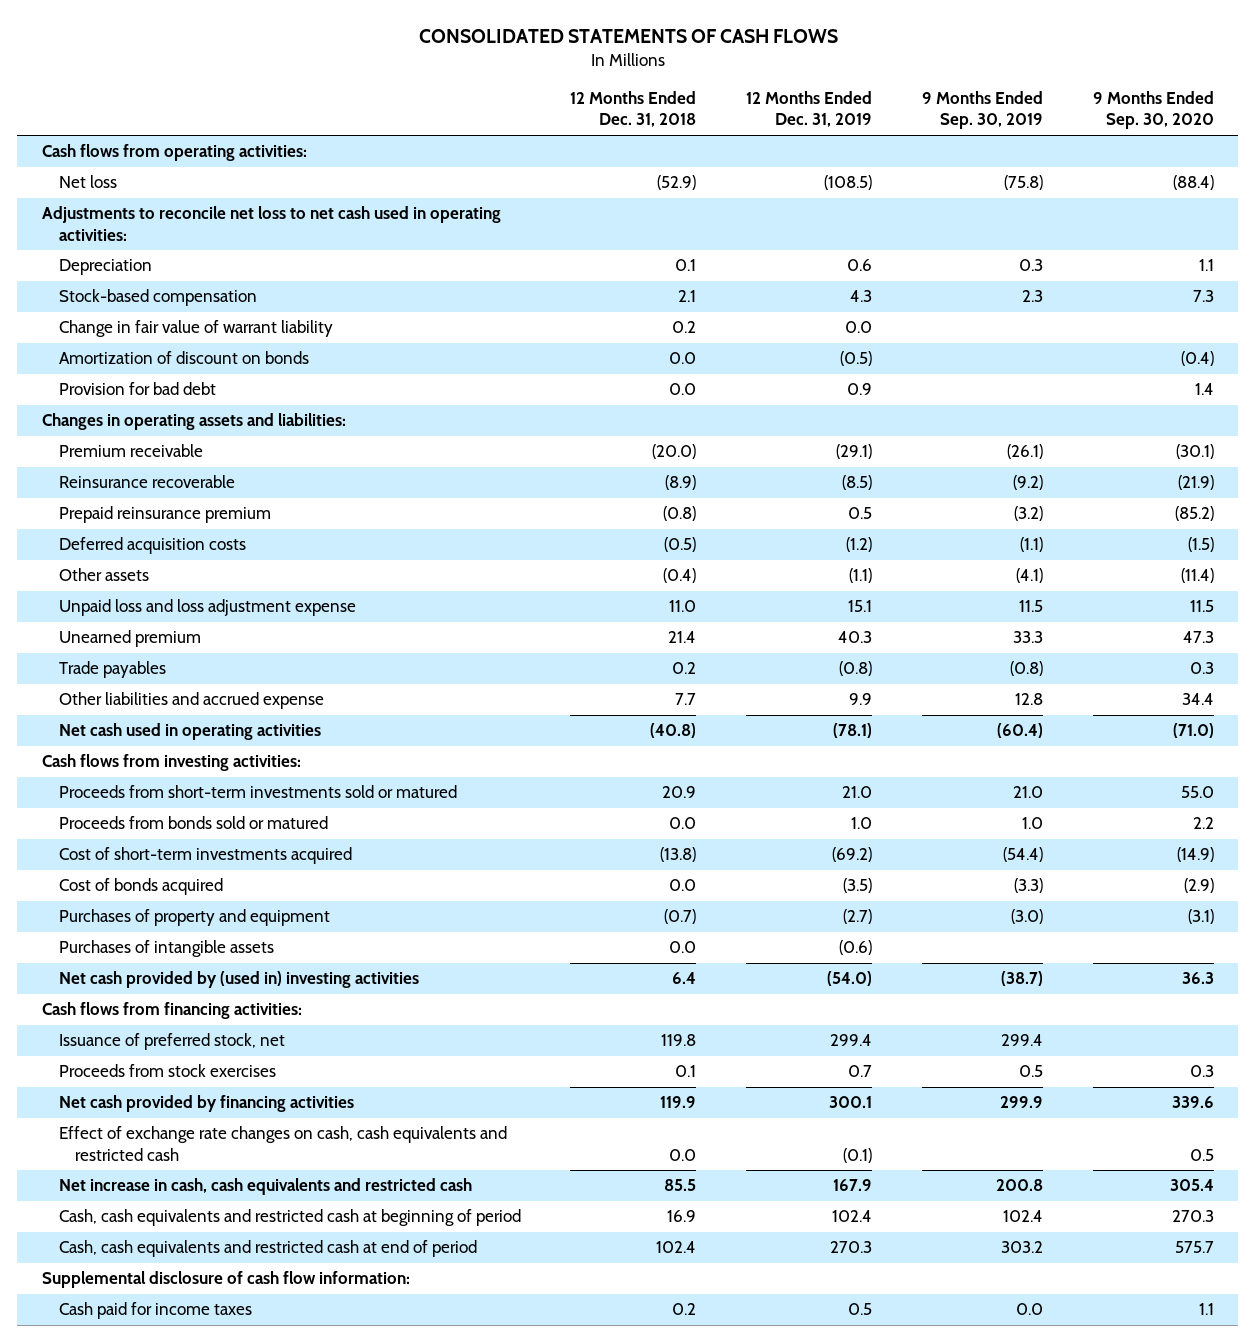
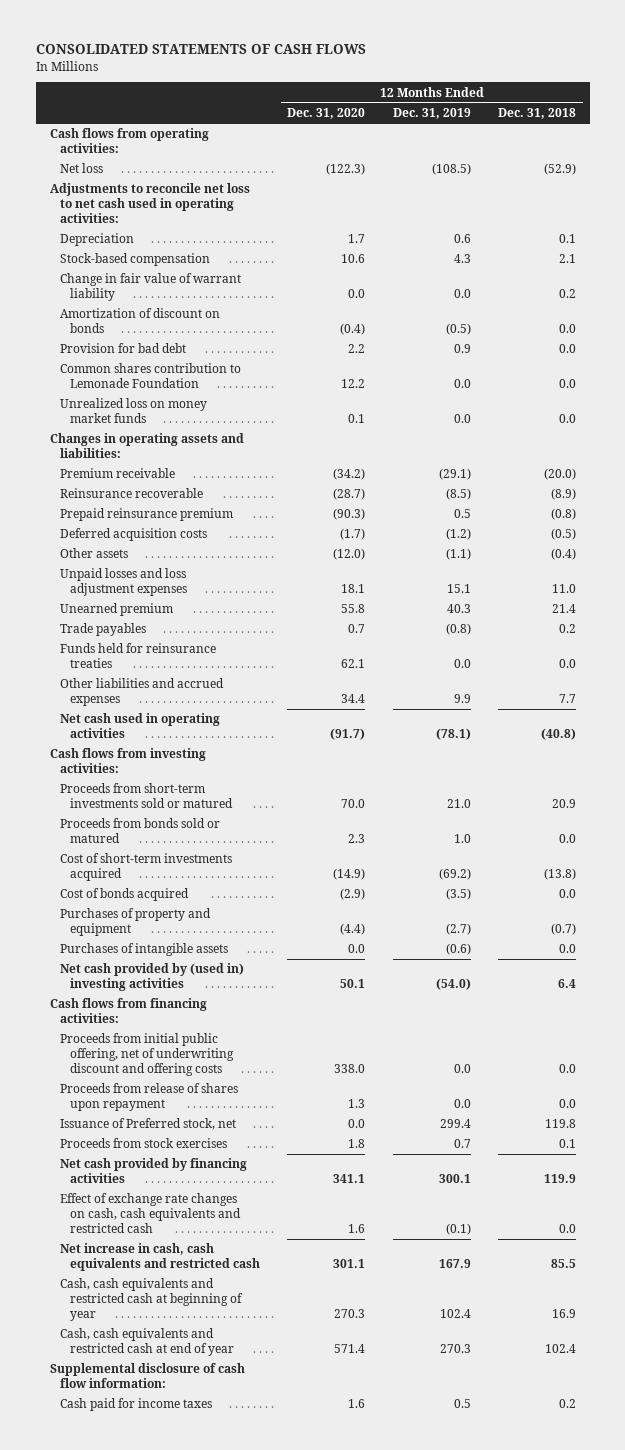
[921,91,1043,130] 9 Months Ended Sep. 30, 2019 -> none
[1092,91,1214,130] 9 Months Ended Sep. 30, 2020 -> none
none -> [287,108,366,120] Dec. 31, 2020
none -> [59,363,241,389] Common shares contribution to Lemonade Foundation
none -> [59,398,207,424] Unrealized loss on money market funds
[58,599,356,617] Unpaid loss and loss adjustment expense -> [59,568,188,597] Unpaid losses and loss adjustment expenses
none -> [59,643,216,669] Funds held for reinsurance treaties
[58,692,324,710] Other liabilities and accrued expense -> [59,678,224,707] Other liabilities and accrued expenses
none -> [59,1033,235,1076] Proceeds from initial public offering, net of underwriting discount and offering costs
none -> [59,1083,238,1112] Proceeds from release of shares upon repayment
[58,1033,285,1051] Issuance of preferred stock, net -> [59,1118,236,1131] Issuance of Preferred stock, net
[58,1209,521,1227] Cash, cash equivalents and restricted cash at beginning of period -> [59,1278,244,1321] Cash, cash equivalents and restricted cash at beginning of year
[58,1240,477,1258] Cash, cash equivalents and restricted cash at end of period -> [59,1328,235,1357] Cash, cash equivalents and restricted cash at end of year

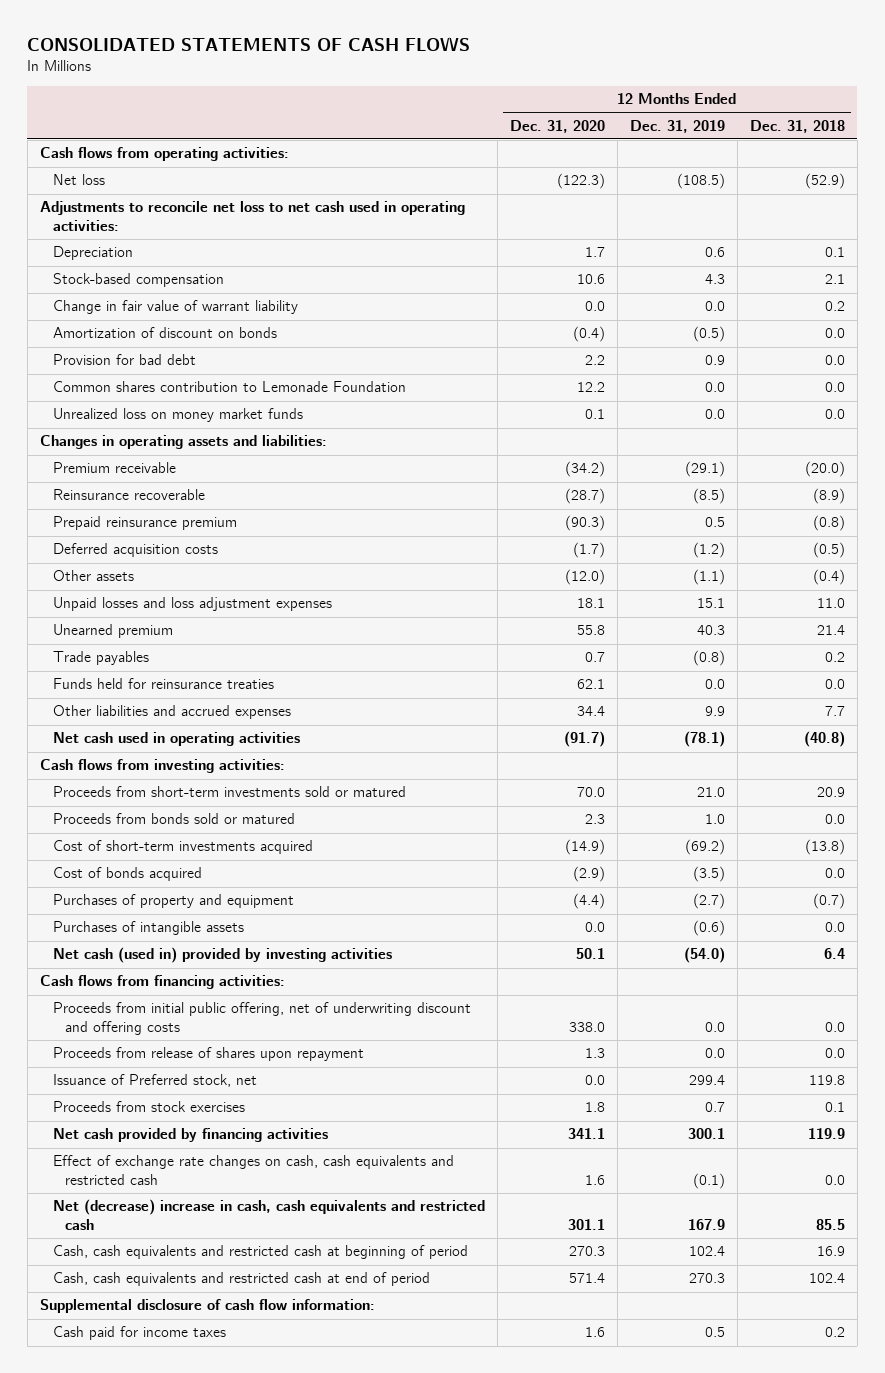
[59,963,244,992] Net cash provided by (used in) investing activities -> [52,947,392,964] Net cash (used in) provided by investing activities
[59,1243,261,1272] Net increase in cash, cash equivalents and restricted cash -> [52,1199,485,1230] Net (decrease) increase in cash, cash equivalents and restricted cash
[59,1278,244,1321] Cash, cash equivalents and restricted cash at beginning of year -> [52,1245,468,1260] Cash, cash equivalents and restricted cash at beginning of period
[59,1328,235,1357] Cash, cash equivalents and restricted cash at end of year -> [52,1272,430,1287] Cash, cash equivalents and restricted cash at end of period

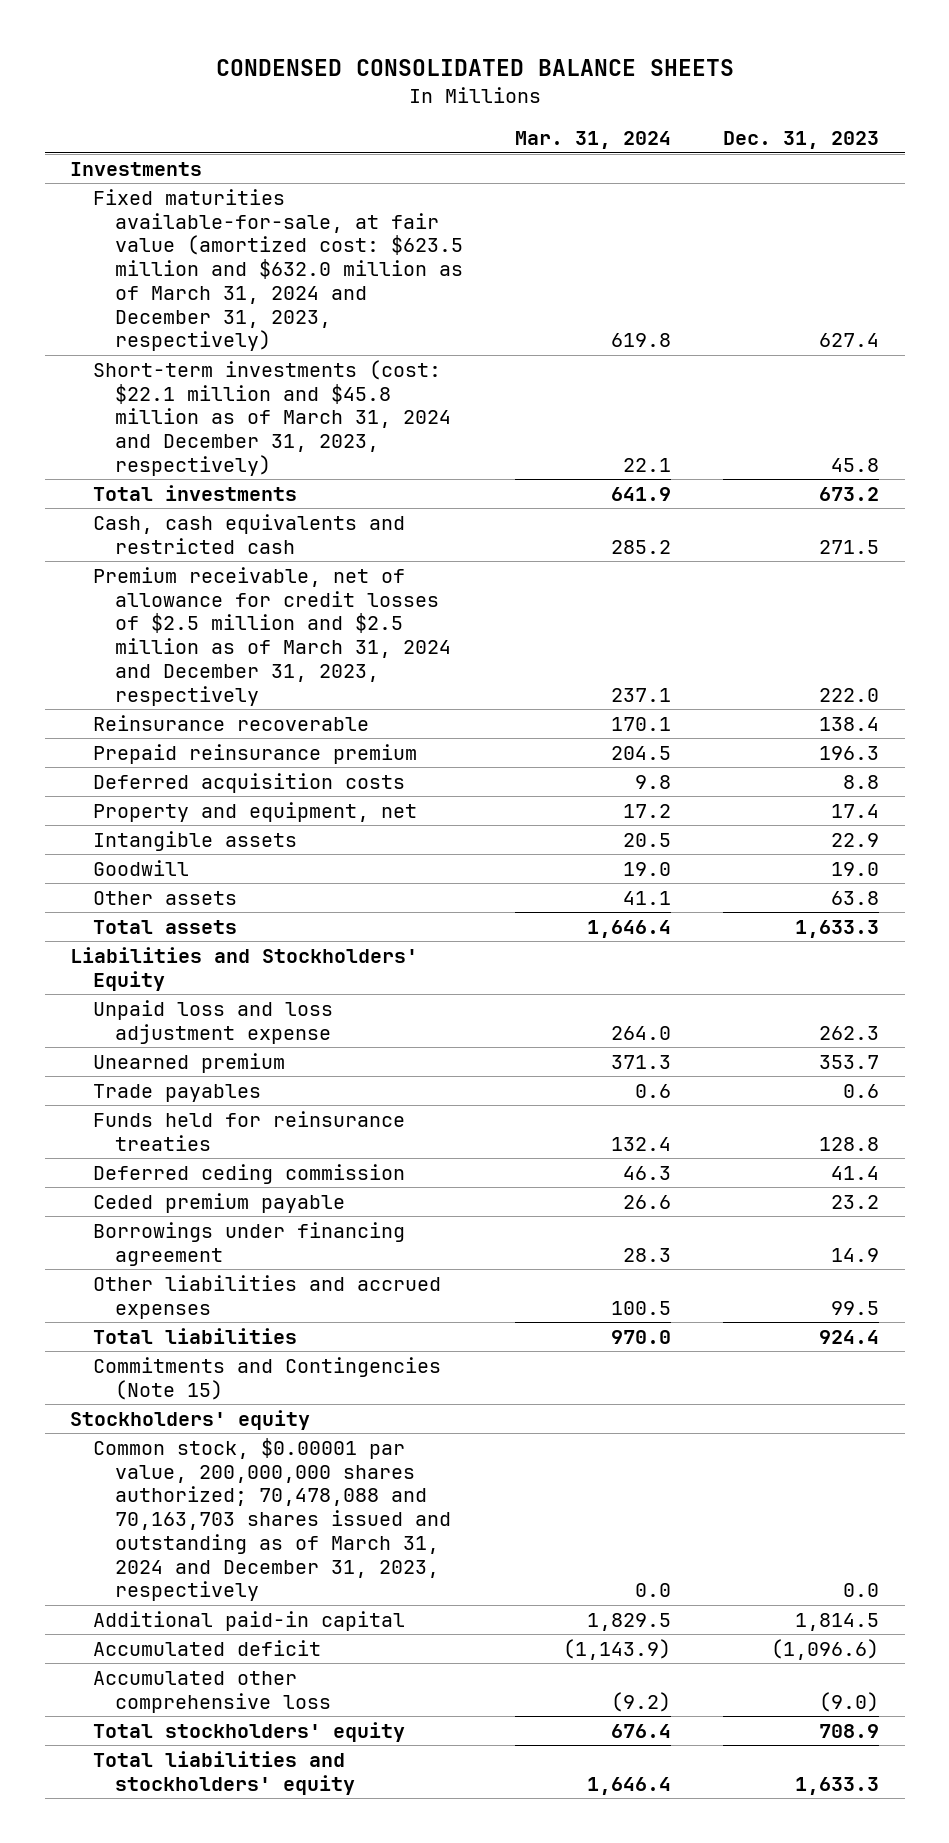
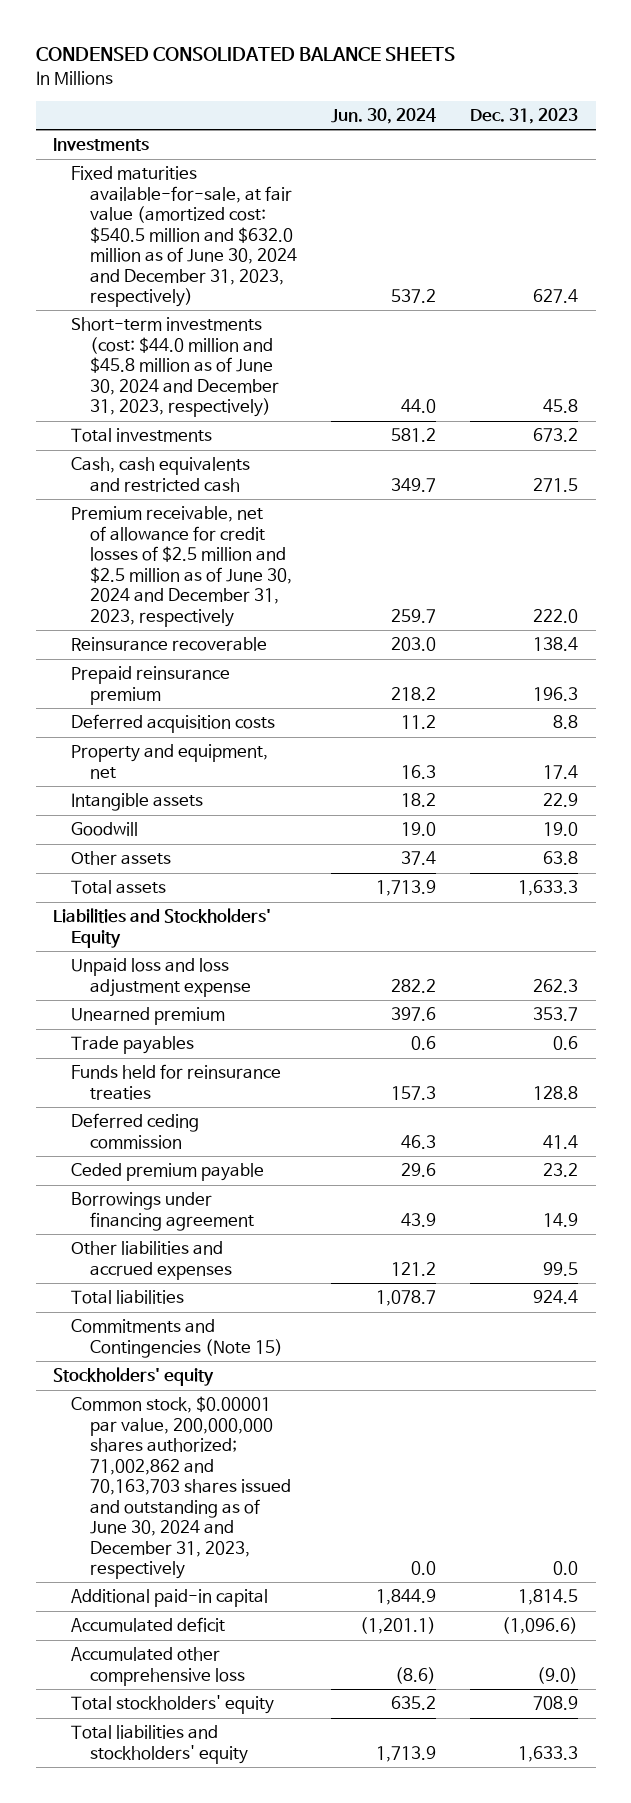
[515,131,672,150] Mar. 31, 2024 -> none
none -> [331,108,437,125] Jun. 30, 2024
[92,188,464,352] Fixed maturities available-for-sale, at fair value (amortized cost: $623.5 million and $632.0 million as of March 31, 2024 and December 31, 2023, respectively) -> [71,166,297,308] Fixed maturities available-for-sale, at fair value (amortized cost: $540.5 million and $632.0 million as of June 30, 2024 and December 31, 2023, respectively)
[92,359,452,476] Short-term investments (cost: $22.1 million and $45.8 million as of March 31, 2024 and December 31, 2023, respectively) -> [71,317,279,418] Short-term investments (cost: $44.0 million and $45.8 million as of June 30, 2024 and December 31, 2023, respectively)
[92,566,452,706] Premium receivable, net of allowance for credit losses of $2.5 million and $2.5 million as of March 31, 2024 and December 31, 2023, respectively -> [71,506,292,627] Premium receivable, net of allowance for credit losses of $2.5 million and $2.5 million as of June 30, 2024 and December 31, 2023, respectively
[92,1437,452,1602] Common stock, $0.00001 par value, 200,000,000 shares authorized; 70,478,088 and 70,163,703 shares issued and outstanding as of March 31, 2024 and December 31, 2023, respectively -> [71,1396,291,1580] Common stock, $0.00001 par value, 200,000,000 shares authorized; 71,002,862 and 70,163,703 shares issued and outstanding as of June 30, 2024 and December 31, 2023, respectively

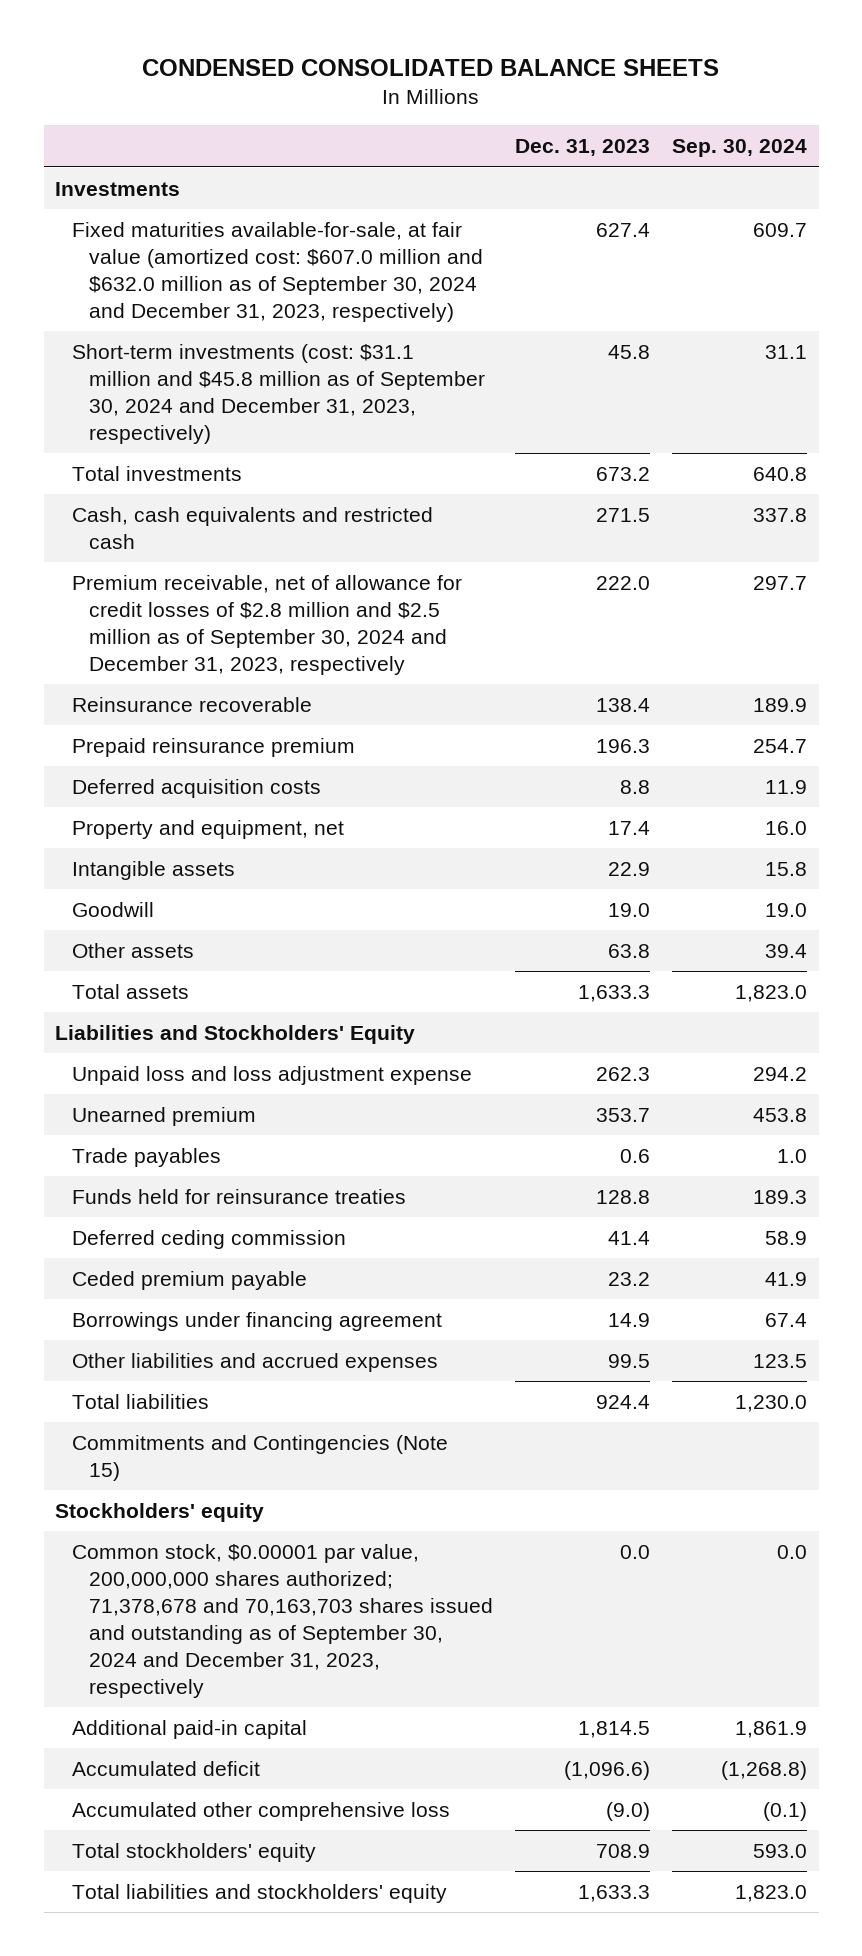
[331,108,437,125] Jun. 30, 2024 -> none
none -> [672,139,808,158] Sep. 30, 2024
[71,166,297,308] Fixed maturities available-for-sale, at fair value (amortized cost: $540.5 million and $632.0 million as of June 30, 2024 and December 31, 2023, respectively) -> [71,221,483,322] Fixed maturities available-for-sale, at fair value (amortized cost: $607.0 million and $632.0 million as of September 30, 2024 and December 31, 2023, respectively)
[71,317,279,418] Short-term investments (cost: $44.0 million and $45.8 million as of June 30, 2024 and December 31, 2023, respectively) -> [71,343,485,444] Short-term investments (cost: $31.1 million and $45.8 million as of September 30, 2024 and December 31, 2023, respectively)
[71,506,292,627] Premium receivable, net of allowance for credit losses of $2.5 million and $2.5 million as of June 30, 2024 and December 31, 2023, respectively -> [71,574,462,675] Premium receivable, net of allowance for credit losses of $2.8 million and $2.5 million as of September 30, 2024 and December 31, 2023, respectively
[71,1396,291,1580] Common stock, $0.00001 par value, 200,000,000 shares authorized; 71,002,862 and 70,163,703 shares issued and outstanding as of June 30, 2024 and December 31, 2023, respectively -> [71,1543,493,1698] Common stock, $0.00001 par value, 200,000,000 shares authorized; 71,378,678 and 70,163,703 shares issued and outstanding as of September 30, 2024 and December 31, 2023, respectively

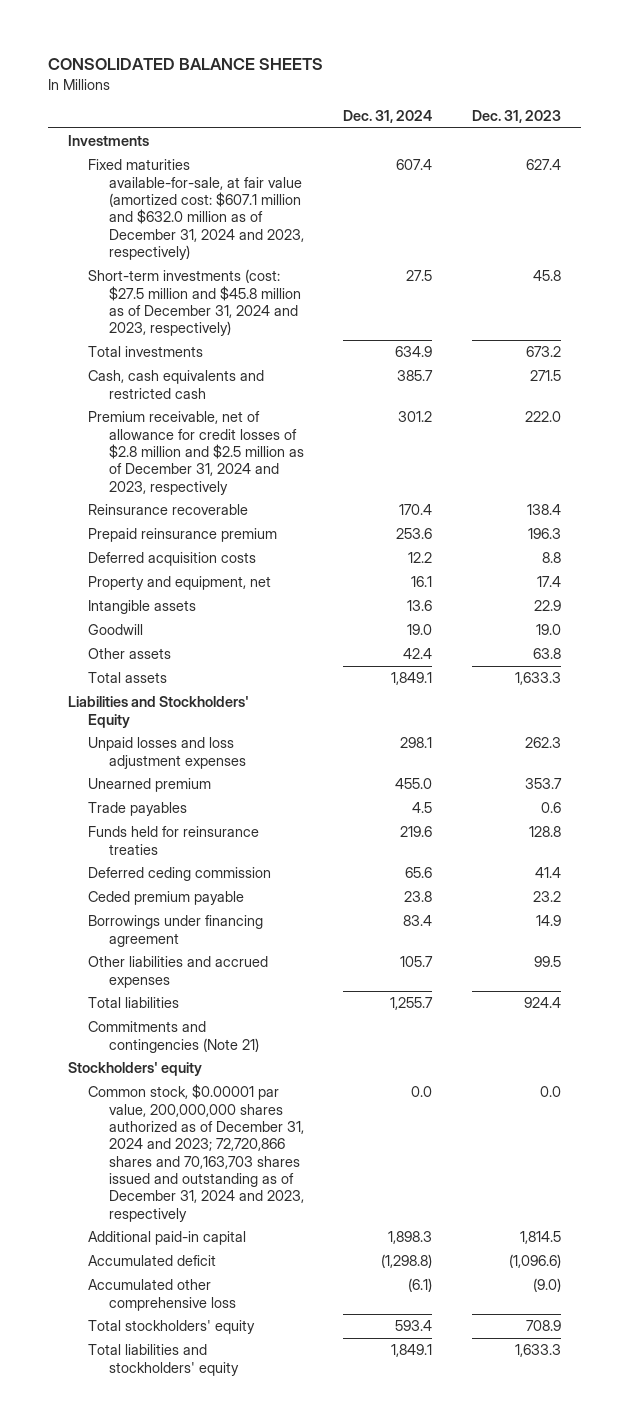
[142,59,720,77] CONDENSED CONSOLIDATED BALANCE SHEETS -> [47,58,323,71] CONSOLIDATED BALANCE SHEETS
[672,139,808,158] Sep. 30, 2024 -> none
none -> [343,110,433,124] Dec. 31, 2024
[71,221,483,322] Fixed maturities available-for-sale, at fair value (amortized cost: $607.0 million and $632.0 million as of September 30, 2024 and December 31, 2023, respectively) -> [88,159,304,260] Fixed maturities available-for-sale, at fair value (amortized cost: $607.1 million and $632.0 million as of December 31, 2024 and 2023, respectively)
[71,343,485,444] Short-term investments (cost: $31.1 million and $45.8 million as of September 30, 2024 and December 31, 2023, respectively) -> [88,269,301,337] Short-term investments (cost: $27.5 million and $45.8 million as of December 31, 2024 and 2023, respectively)
[71,574,462,675] Premium receivable, net of allowance for credit losses of $2.8 million and $2.5 million as of September 30, 2024 and December 31, 2023, respectively -> [88,411,304,495] Premium receivable, net of allowance for credit losses of $2.8 million and $2.5 million as of December 31, 2024 and 2023, respectively
[71,1065,472,1085] Unpaid loss and loss adjustment expense -> [88,737,246,769] Unpaid losses and loss adjustment expenses
[71,1434,448,1481] Commitments and Contingencies (Note 15) -> [88,1021,259,1053] Commitments and contingencies (Note 21)
[71,1543,493,1698] Common stock, $0.00001 par value, 200,000,000 shares authorized; 71,378,678 and 70,163,703 shares issued and outstanding as of September 30, 2024 and December 31, 2023, respectively -> [88,1084,304,1222] Common stock, $0.00001 par value, 200,000,000 shares authorized as of December 31, 2024 and 2023; 72,720,866 shares and 70,163,703 shares issued and outstanding as of December 31, 2024 and 2023, respectively

